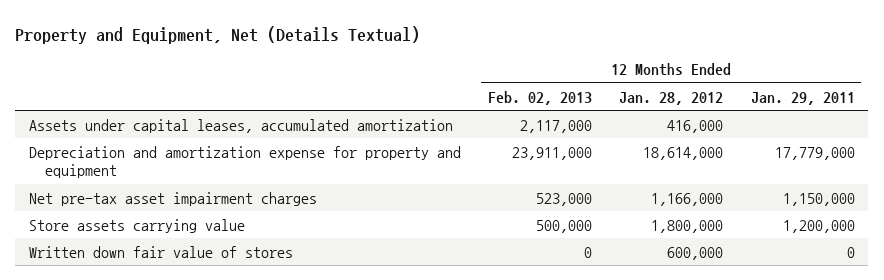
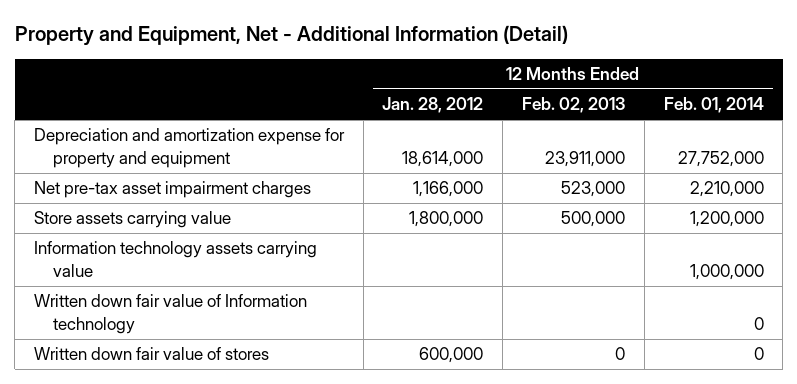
[15,25,421,44] Property and Equipment, Net (Details Textual) -> [14,25,568,47] Property and Equipment, Net - Additional Information (Detail)
[750,91,855,105] Jan. 29, 2011 -> none
none -> [663,97,764,114] Feb. 01, 2014
[29,118,454,133] Assets under capital leases, accumulated amortization -> none
none -> [33,241,317,277] Information technology assets carrying value
none -> [33,294,307,334] Written down fair value of Information technology

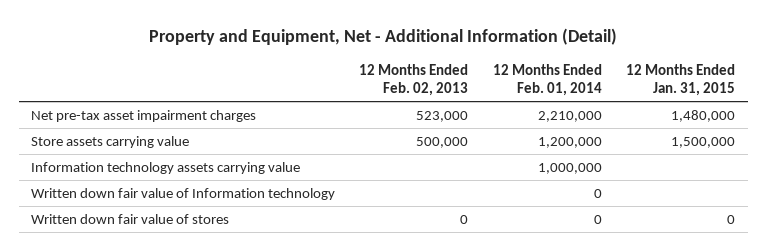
[382,97,484,114] Jan. 28, 2012 -> none
none -> [626,64,736,97] 12 Months Ended Jan. 31, 2015
[33,128,345,168] Depreciation and amortization expense for property and equipment -> none

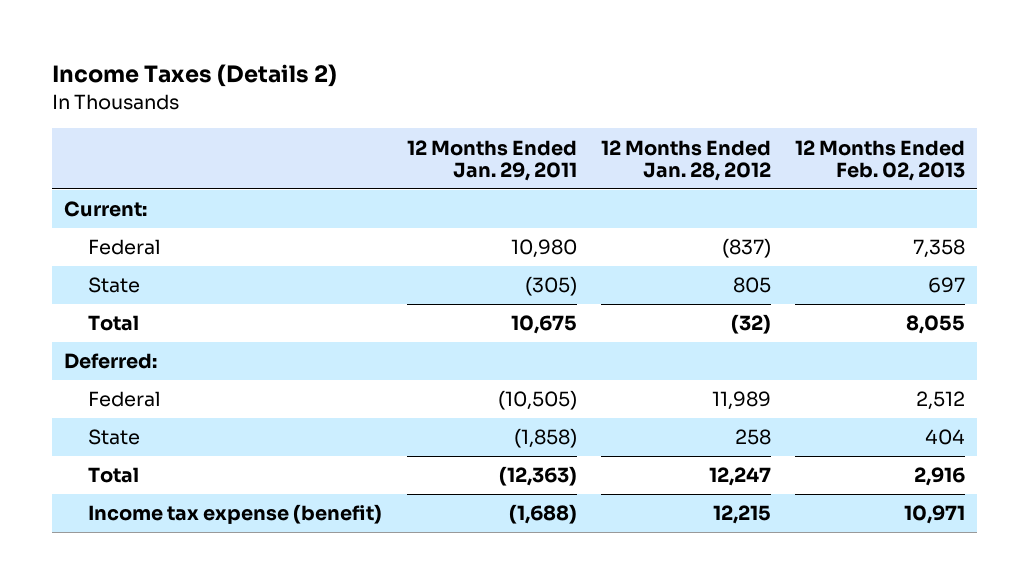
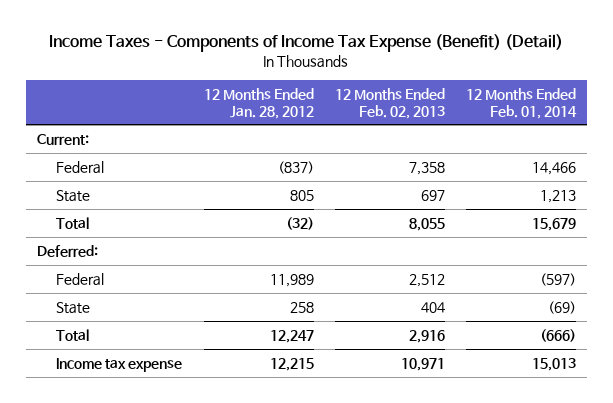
[51,64,337,88] Income Taxes (Details 2) -> [49,34,564,53] Income Taxes - Components of Income Tax Expense (Benefit) (Detail)
[406,139,577,182] 12 Months Ended Jan. 29, 2011 -> none
none -> [466,87,578,119] 12 Months Ended Feb. 01, 2014
[88,504,383,525] Income tax expense (benefit) -> [56,357,183,372] Income tax expense

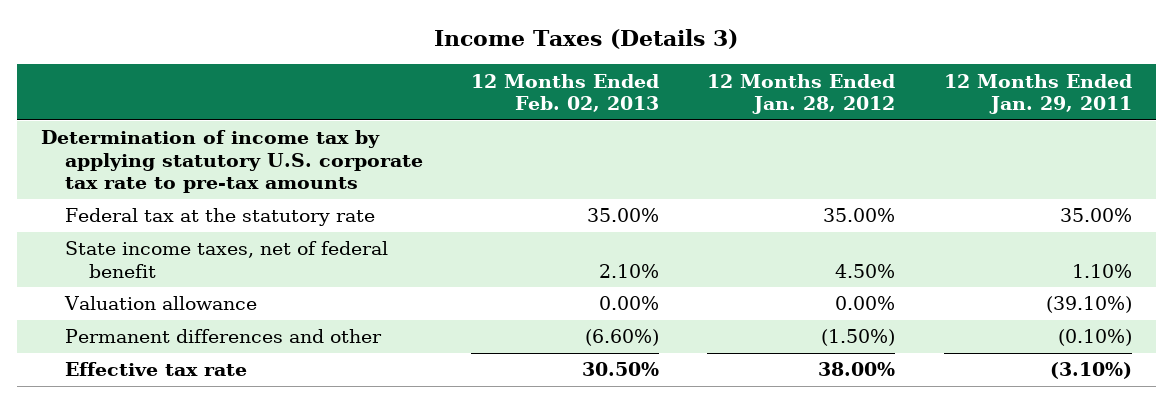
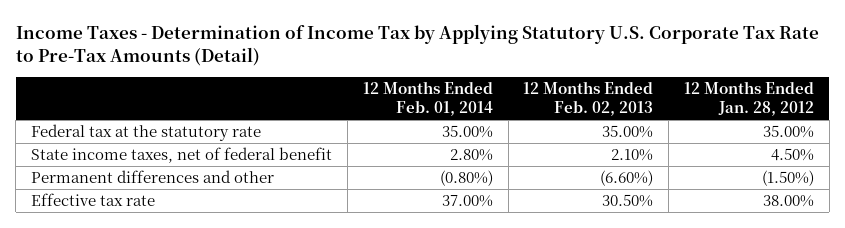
[434,28,739,49] Income Taxes (Details 3) -> [15,23,819,67] Income Taxes - Determination of Income Tax by Applying Statutory U.S. Corporate Tax Rate to Pre-Tax Amounts (Detail)
[943,73,1132,115] 12 Months Ended Jan. 29, 2011 -> none
none -> [362,81,493,116] 12 Months Ended Feb. 01, 2014
[40,130,424,194] Determination of income tax by applying statutory U.S. corporate tax rate to pre-tax amounts -> none
[64,296,258,311] Valuation allowance -> none

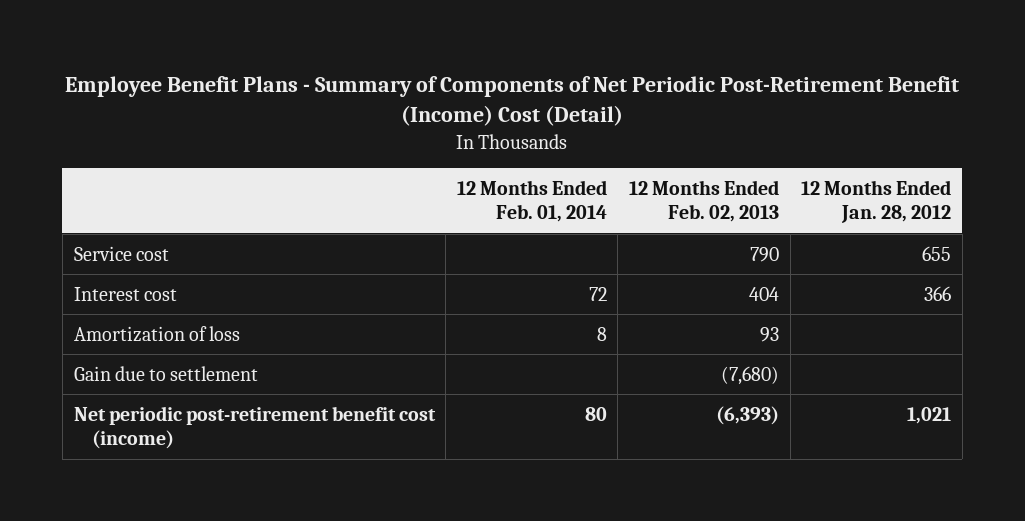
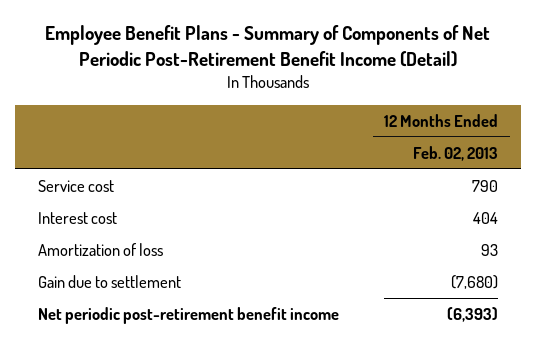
[65,76,960,127] Employee Benefit Plans - Summary of Components of Net Periodic Post-Retirement Benefit (Income) Cost (Detail) -> [44,25,490,68] Employee Benefit Plans - Summary of Components of Net Periodic Post-Retirement Benefit Income (Detail)
[456,179,607,223] 12 Months Ended Feb. 01, 2014 -> none
[801,179,952,224] 12 Months Ended Jan. 28, 2012 -> none
[73,405,436,450] Net periodic post-retirement benefit cost (income) -> [37,307,339,325] Net periodic post-retirement benefit income

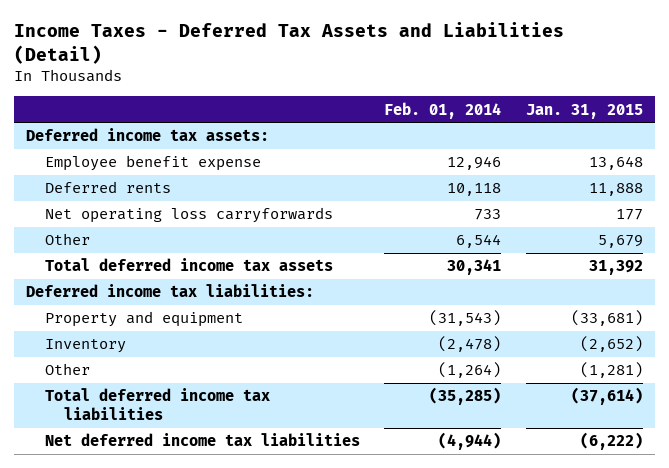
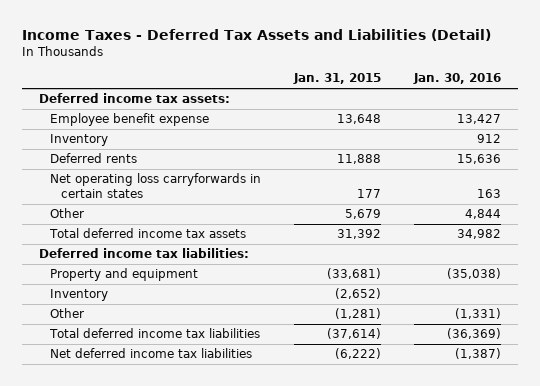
[384,101,502,119] Feb. 01, 2014 -> none
none -> [413,73,502,85] Jan. 30, 2016
none -> [49,134,108,147] Inventory
[44,207,333,224] Net operating loss carryforwards -> [49,173,261,199] Net operating loss carryforwards in certain states

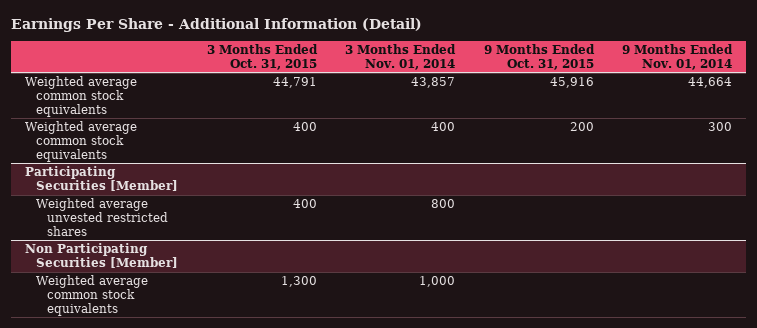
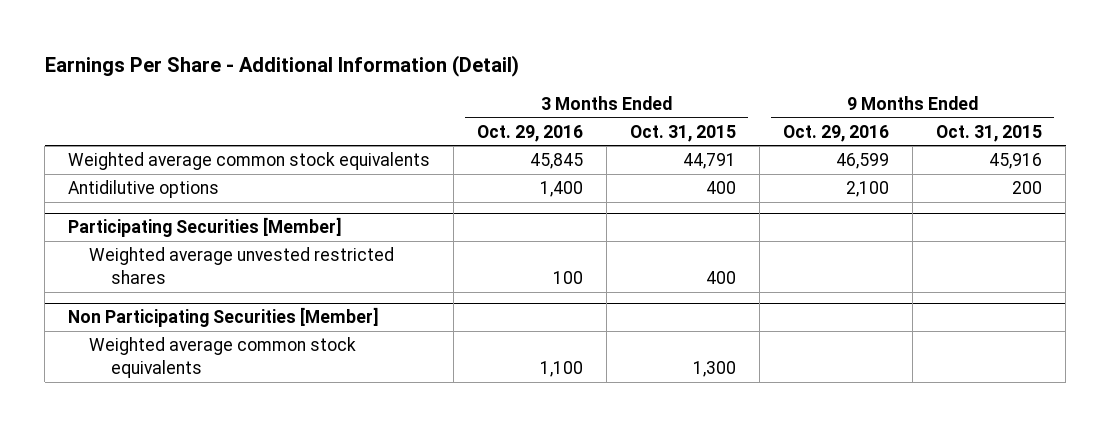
[345,43,457,70] 3 Months Ended Nov. 01, 2014 -> none
[622,43,734,70] 9 Months Ended Nov. 01, 2014 -> none
none -> [477,124,584,142] Oct. 29, 2016
none -> [783,124,890,142] Oct. 29, 2016
[25,121,138,162] Weighted average common stock equivalents -> [68,180,220,199] Antidilutive options

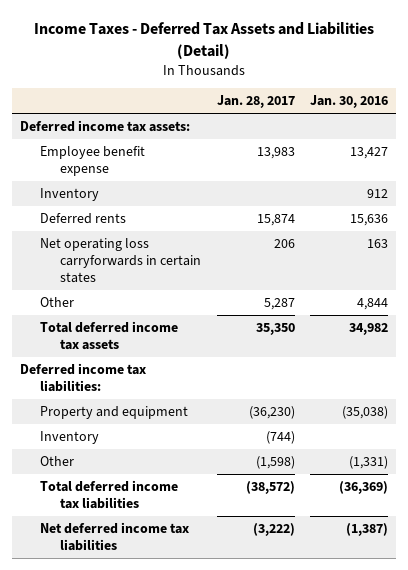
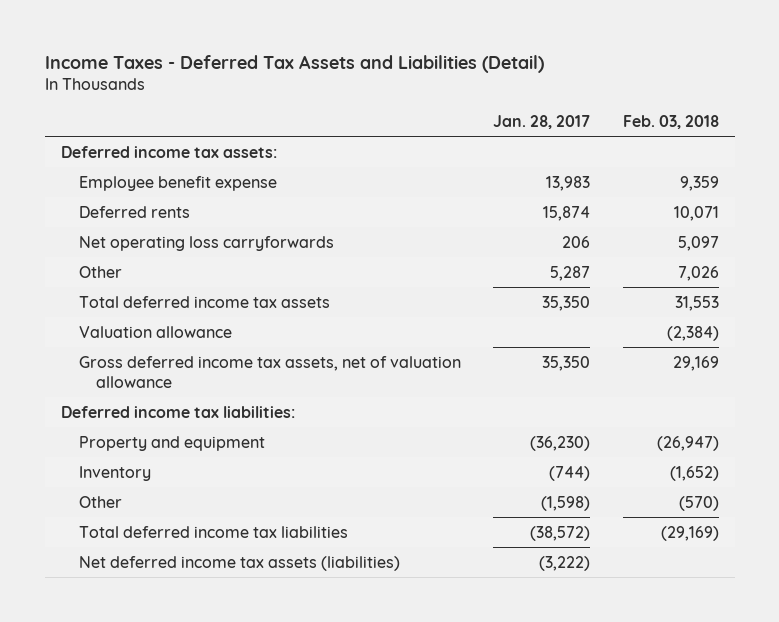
[309,95,388,109] Jan. 30, 2016 -> none
none -> [622,114,719,129] Feb. 03, 2018
[40,188,100,202] Inventory -> none
[40,238,202,283] Net operating loss carryforwards in certain states -> [78,235,334,251] Net operating loss carryforwards
none -> [78,325,232,338] Valuation allowance
none -> [78,355,461,388] Gross deferred income tax assets, net of valuation allowance
[40,522,190,551] Net deferred income tax liabilities -> [78,555,400,571] Net deferred income tax assets (liabilities)

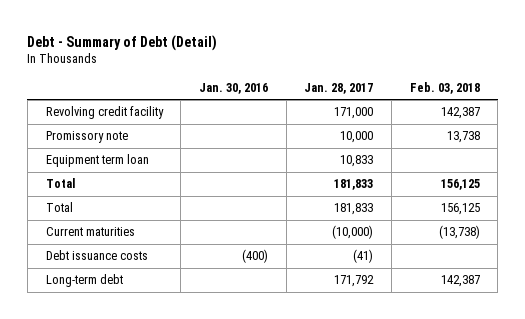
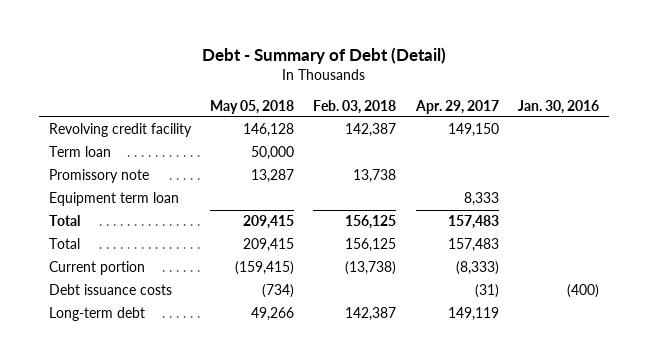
[304,82,374,94] Jan. 28, 2017 -> none
none -> [209,99,294,114] May 05, 2018
none -> [414,99,499,114] Apr. 29, 2017
none -> [48,146,111,158] Term loan
[45,227,135,237] Current maturities -> [48,261,145,276] Current portion

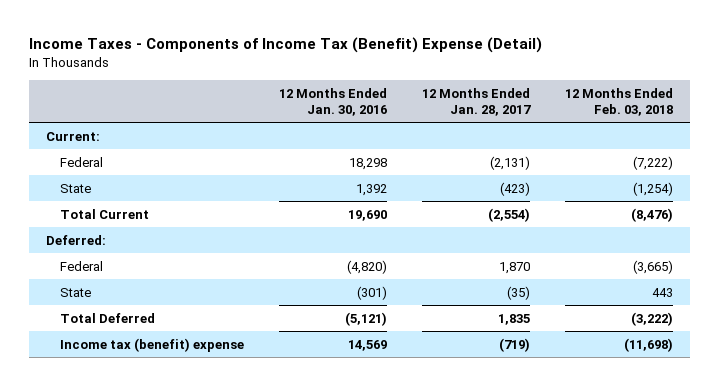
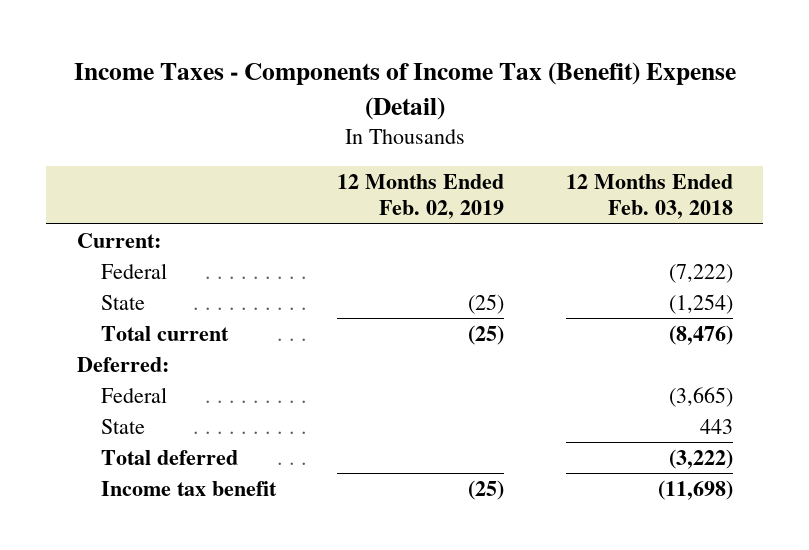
[278,87,387,116] 12 Months Ended Jan. 30, 2016 -> none
[421,87,531,116] 12 Months Ended Jan. 28, 2017 -> none
none -> [337,174,505,220] 12 Months Ended Feb. 02, 2019
[60,208,150,219] Total Current -> [101,326,230,342] Total current
[60,312,156,323] Total Deferred -> [101,450,239,466] Total deferred
[60,337,245,352] Income tax (benefit) expense -> [101,481,278,497] Income tax benefit

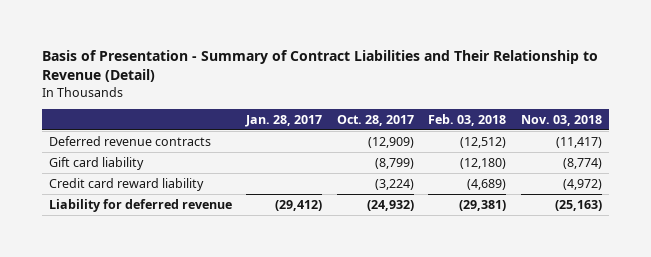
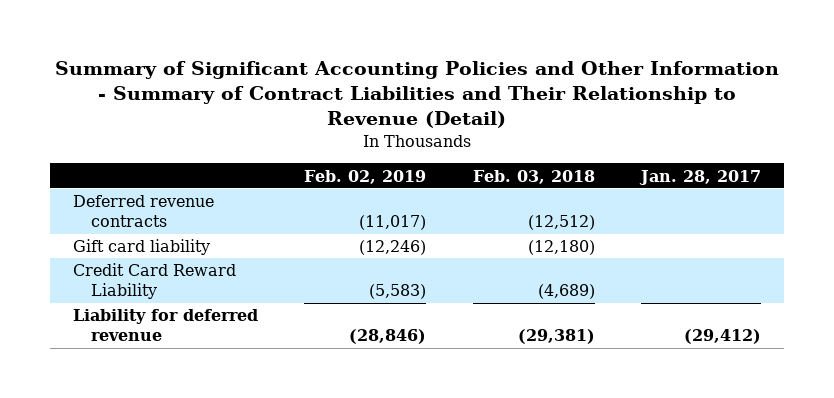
[41,49,598,82] Basis of Presentation - Summary of Contract Liabilities and Their Relationship to Revenue (Detail) -> [55,61,780,129] Summary of Significant Accounting Policies and Other Information - Summary of Contract Liabilities and Their Relationship to Revenue (Detail)
[336,114,414,126] Oct. 28, 2017 -> none
[520,114,602,126] Nov. 03, 2018 -> none
none -> [304,169,427,184] Feb. 02, 2019
[48,177,204,191] Credit card reward liability -> [73,263,237,300] Credit Card Reward Liability

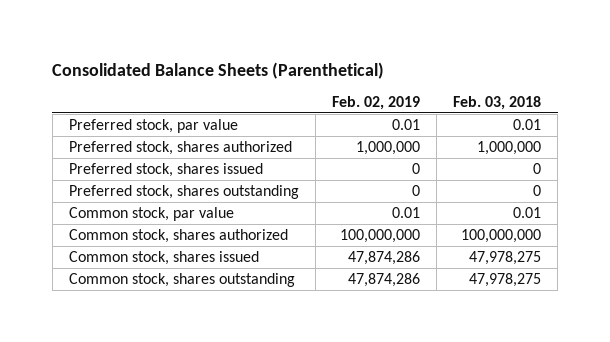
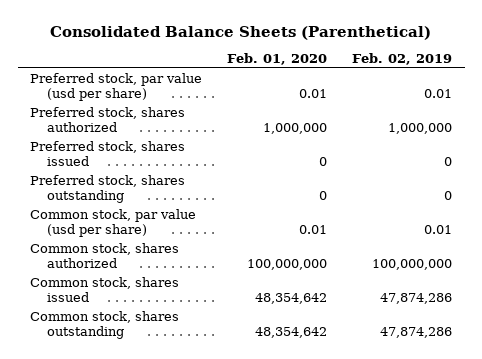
[452,95,541,110] Feb. 03, 2018 -> none
none -> [227,53,328,66] Feb. 01, 2020
[68,118,238,133] Preferred stock, par value -> [30,72,203,102] Preferred stock, par value (usd per share)
[68,206,234,221] Common stock, par value -> [30,208,197,238] Common stock, par value (usd per share)

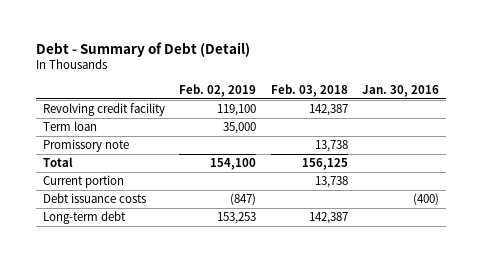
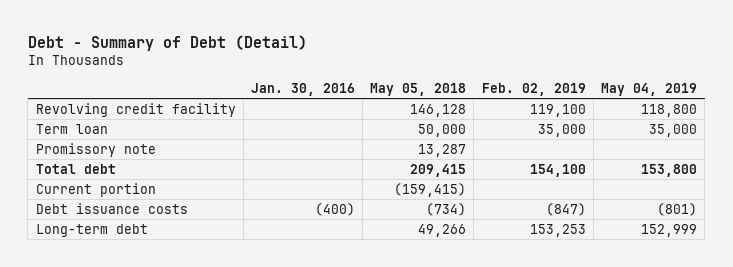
[270,84,348,98] Feb. 03, 2018 -> none
none -> [370,82,467,96] May 05, 2018
none -> [601,82,698,96] May 04, 2019
[42,157,73,168] Total -> [35,163,116,174] Total debt

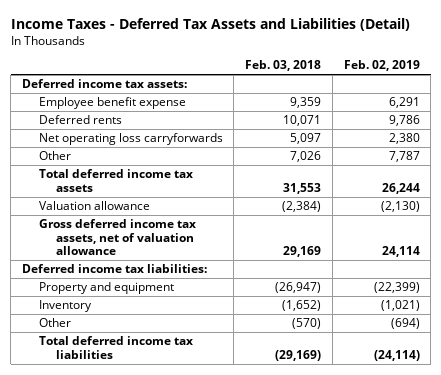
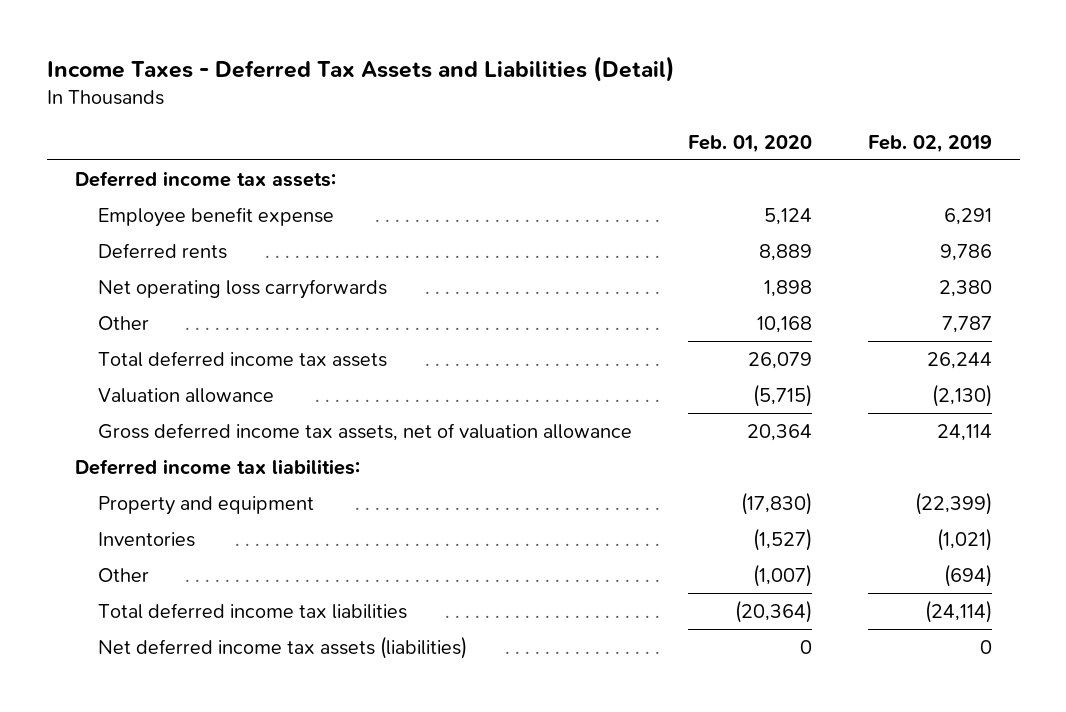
[245,60,322,72] Feb. 03, 2018 -> none
none -> [687,134,812,153] Feb. 01, 2020
[38,300,92,313] Inventory -> [97,531,195,547] Inventories
none -> [97,635,467,659] Net deferred income tax assets (liabilities)

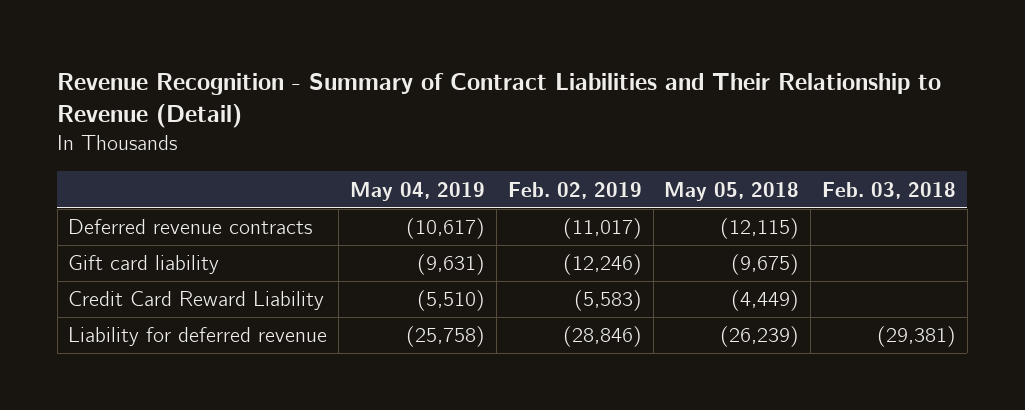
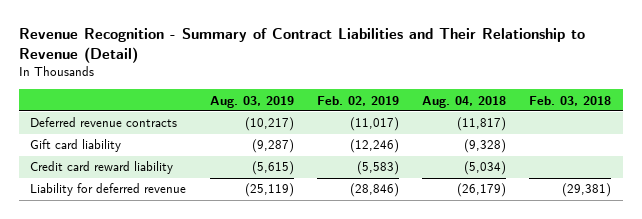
[350,181,486,201] May 04, 2019 -> none
[664,181,800,201] May 05, 2018 -> none
none -> [209,95,294,108] Aug. 03, 2019
none -> [421,95,506,108] Aug. 04, 2018
[68,291,325,311] Credit Card Reward Liability -> [30,161,174,175] Credit card reward liability

